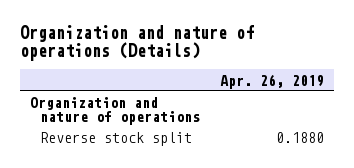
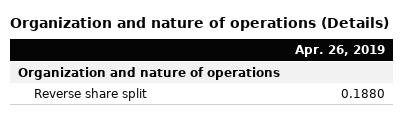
[39,132,192,147] Reverse stock split -> [33,87,147,101] Reverse share split

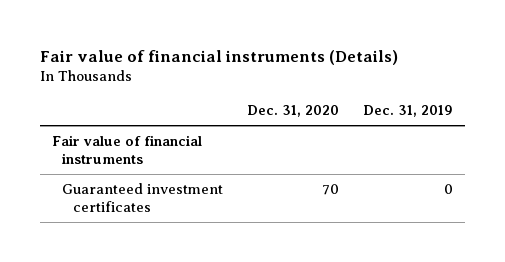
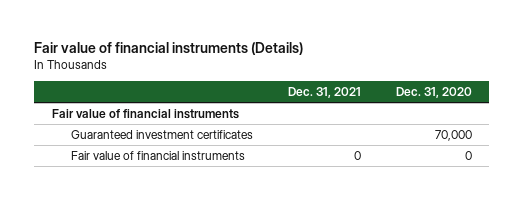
[362,105,453,118] Dec. 31, 2019 -> none
none -> [287,87,361,99] Dec. 31, 2021
[322,183,340,195] 70 -> [434,129,472,141] 70,000
none -> [70,150,245,160] Fair value of financial instruments

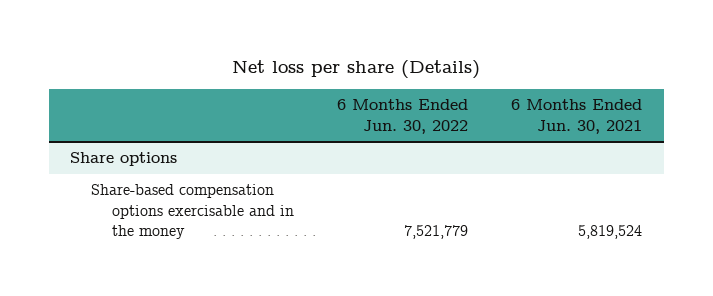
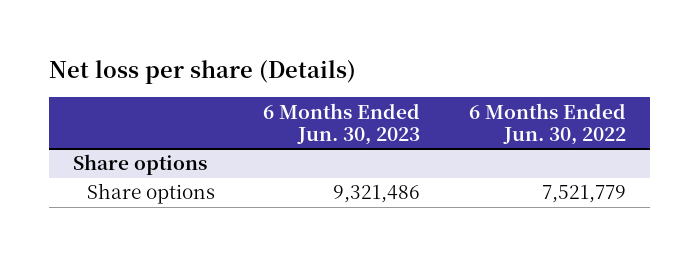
[511,99,643,134] 6 Months Ended Jun. 30, 2021 -> none
none -> [263,102,421,145] 6 Months Ended Jun. 30, 2023
[91,184,295,240] Share-based compensation options exercisable and in the money -> [86,183,215,205] Share options

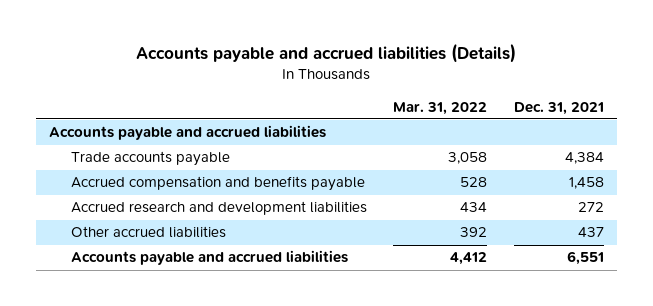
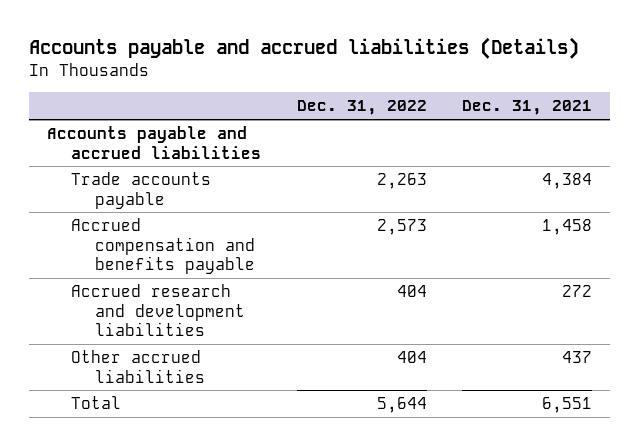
[393,101,488,115] Mar. 31, 2022 -> none
none -> [296,100,427,116] Dec. 31, 2022
[71,250,349,266] Accounts payable and accrued liabilities -> [71,396,122,410] Total

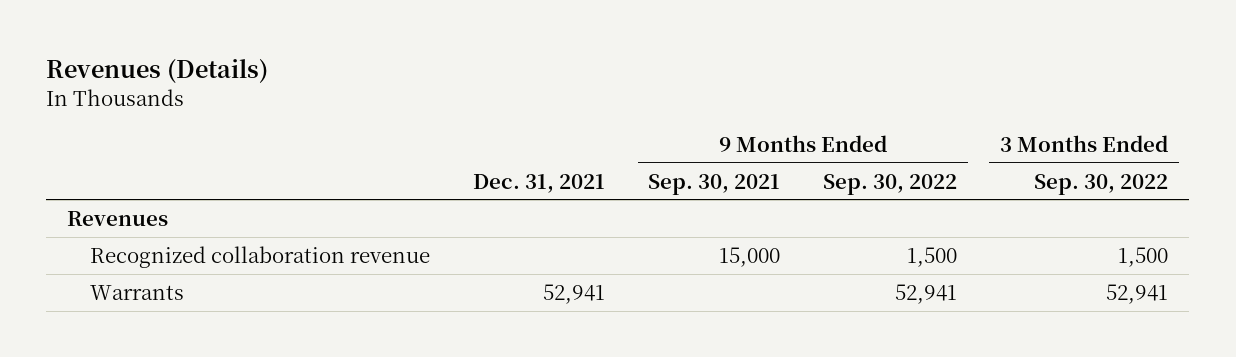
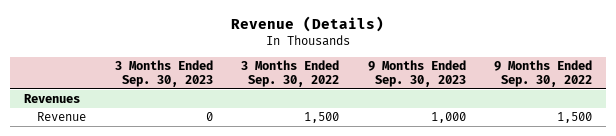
[46,57,269,83] Revenues (Details) -> [230,15,384,32] Revenue (Details)
[473,173,606,193] Dec. 31, 2021 -> none
[648,173,781,195] Sep. 30, 2021 -> none
none -> [114,60,213,88] 3 Months Ended Sep. 30, 2023
none -> [367,60,466,88] 9 Months Ended Sep. 30, 2023
[90,284,185,300] Warrants -> none
[90,245,431,268] Recognized collaboration revenue -> [37,112,87,122] Revenue

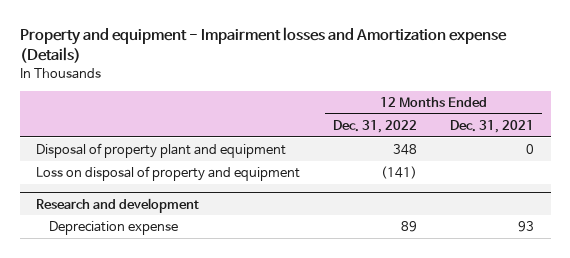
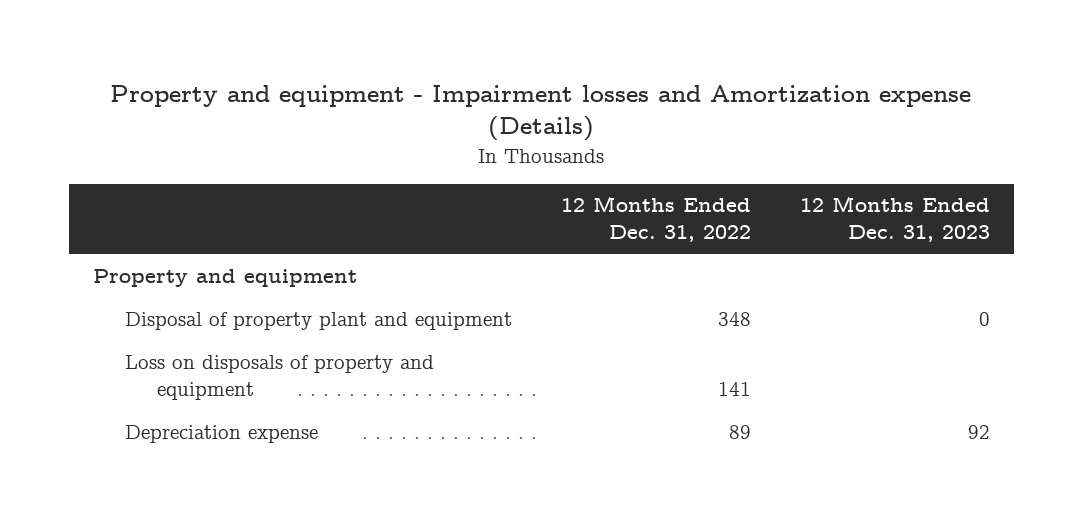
[450,120,535,134] Dec. 31, 2021 -> none
none -> [799,196,990,243] 12 Months Ended Dec. 31, 2023
none -> [93,268,358,287] Property and equipment
[36,197,200,213] Research and development -> none
[36,166,301,182] Loss on disposal of property and equipment -> [125,354,435,400] Loss on disposals of property and equipment
[381,166,418,180] (141) -> [717,381,751,396] 141

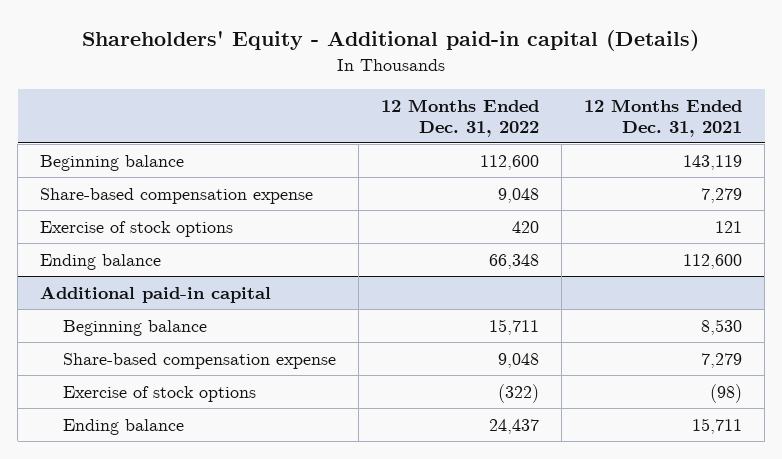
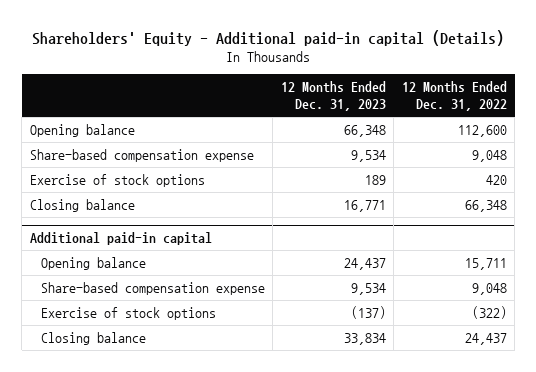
[583,98,742,137] 12 Months Ended Dec. 31, 2021 -> none
none -> [280,80,386,112] 12 Months Ended Dec. 31, 2023
[40,154,185,171] Beginning balance -> [29,123,135,137] Opening balance
[40,253,162,270] Ending balance -> [29,198,135,212] Closing balance
[62,319,207,336] Beginning balance -> [41,256,147,270] Opening balance
[62,418,184,435] Ending balance -> [41,331,147,345] Closing balance

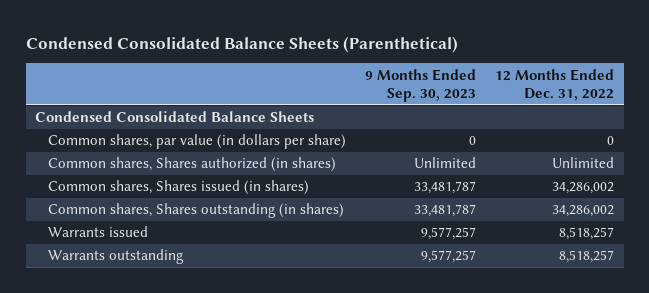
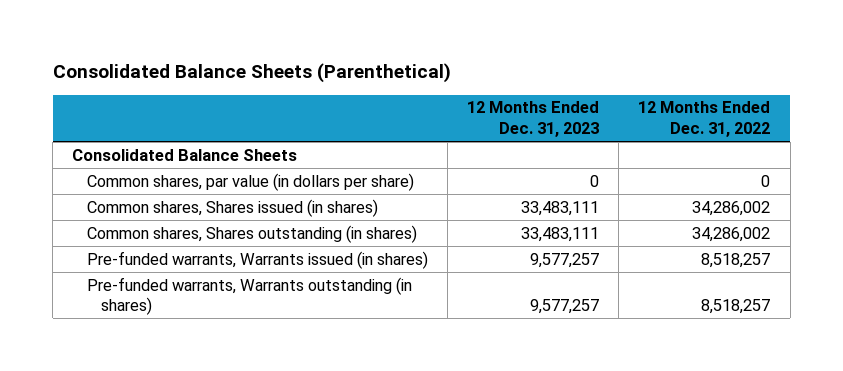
[25,35,458,53] Condensed Consolidated Balance Sheets (Parenthetical) -> [52,63,451,84] Consolidated Balance Sheets (Parenthetical)
[365,68,477,103] 9 Months Ended Sep. 30, 2023 -> none
none -> [467,101,600,138] 12 Months Ended Dec. 31, 2023
[35,111,315,123] Condensed Consolidated Balance Sheets -> [72,148,298,161] Consolidated Balance Sheets
[47,157,336,173] Common shares, Shares authorized (in shares) -> none
[47,226,148,238] Warrants issued -> [86,250,428,269] Pre-funded warrants, Warrants issued (in shares)
[47,249,184,265] Warrants outstanding -> [86,276,412,316] Pre-funded warrants, Warrants outstanding (in shares)

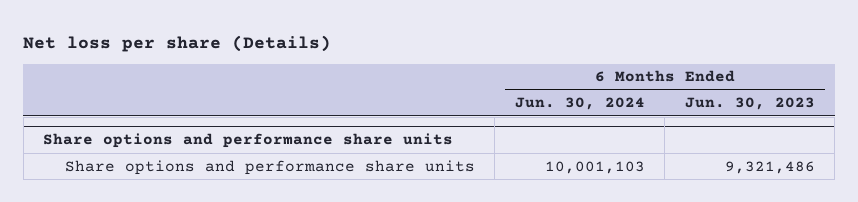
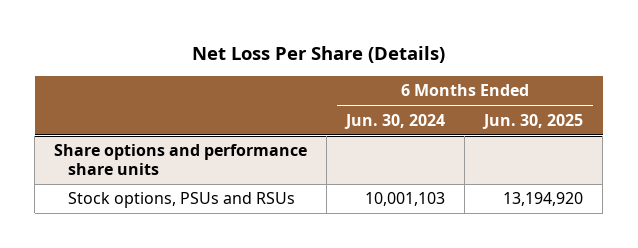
[23,34,332,52] Net loss per share (Details) -> [191,45,445,63] Net Loss Per Share (Details)
[684,97,815,111] Jun. 30, 2023 -> none
none -> [482,113,584,129] Jun. 30, 2025
[64,159,475,175] Share options and performance share units -> [68,192,296,209] Stock options, PSUs and RSUs

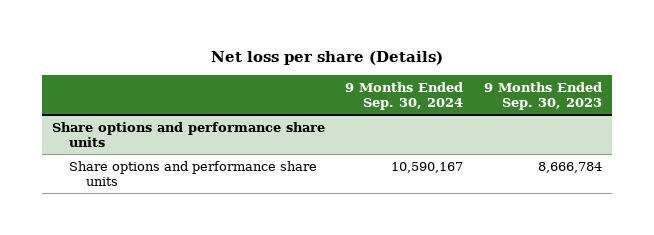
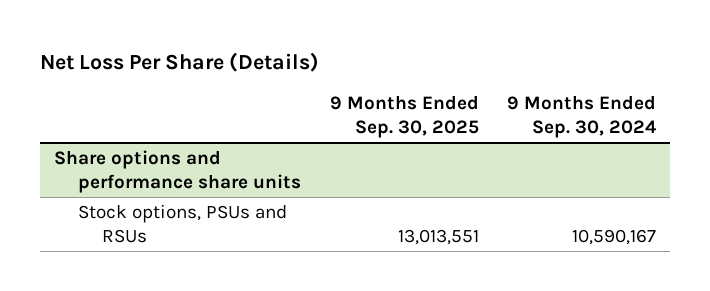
[210,50,443,65] Net loss per share (Details) -> [39,52,319,73] Net Loss Per Share (Details)
[483,81,602,111] 9 Months Ended Sep. 30, 2023 -> none
none -> [329,95,479,138] 9 Months Ended Sep. 30, 2025
[69,160,318,187] Share options and performance share units -> [78,204,288,243] Stock options, PSUs and RSUs

